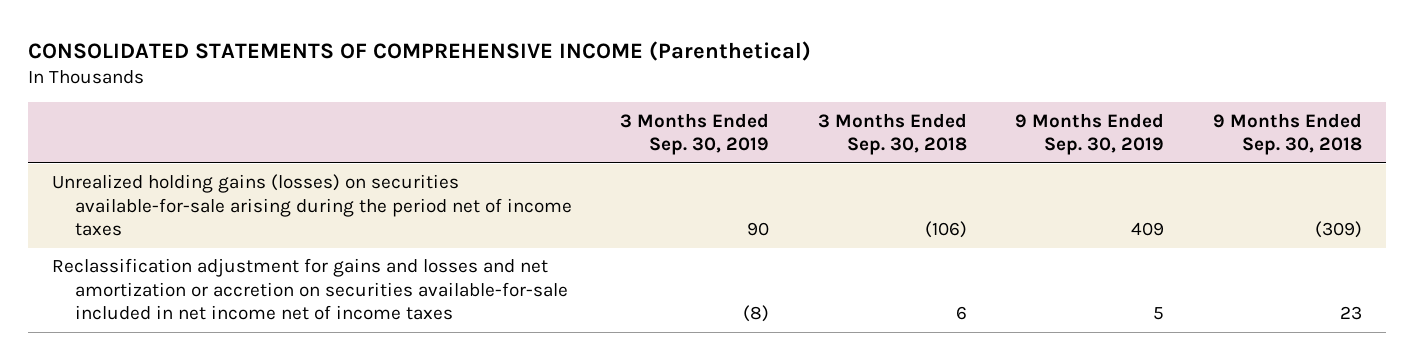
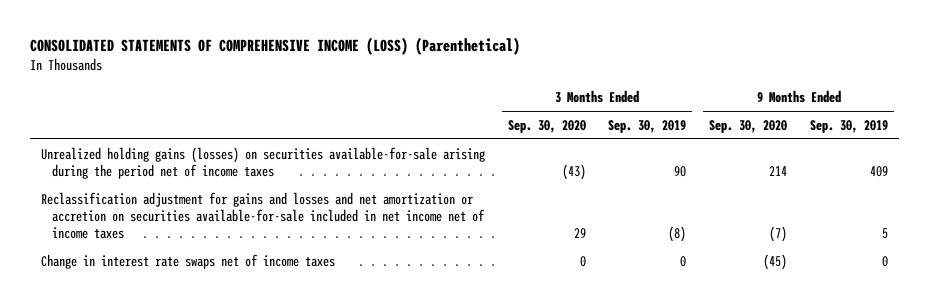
[28,40,812,61] CONSOLIDATED STATEMENTS OF COMPREHENSIVE INCOME (Parenthetical) -> [29,37,520,56] CONSOLIDATED STATEMENTS OF COMPREHENSIVE INCOME (LOSS) (Parenthetical)
[817,112,967,156] 3 Months Ended Sep. 30, 2018 -> none
[1212,112,1362,156] 9 Months Ended Sep. 30, 2018 -> none
none -> [507,119,586,133] Sep. 30, 2020
none -> [709,119,788,133] Sep. 30, 2020
none -> [40,253,335,269] Change in interest rate swaps net of income taxes

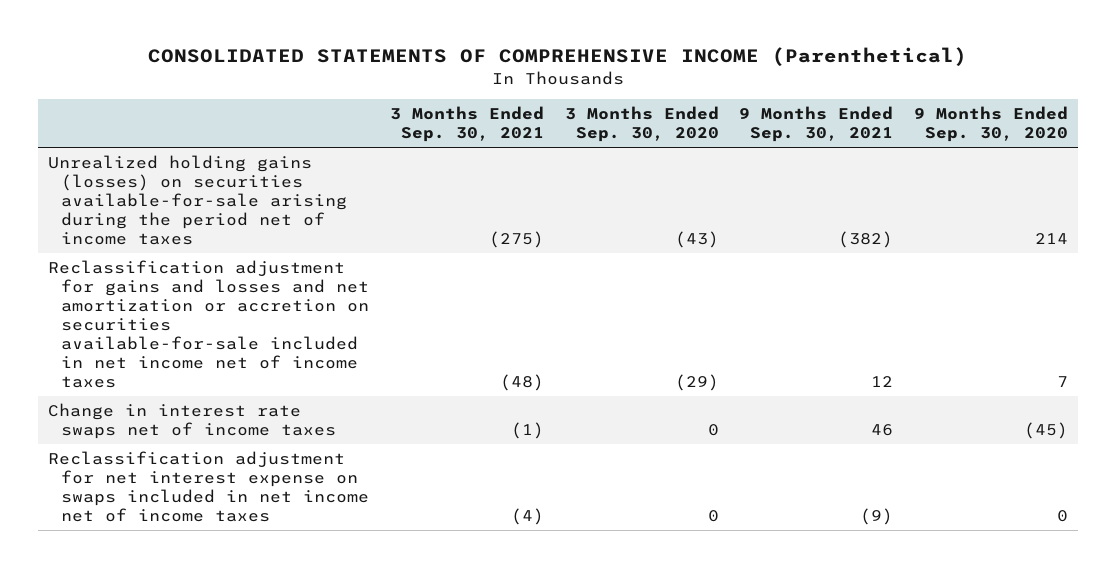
[29,37,520,56] CONSOLIDATED STATEMENTS OF COMPREHENSIVE INCOME (LOSS) (Parenthetical) -> [147,47,967,67] CONSOLIDATED STATEMENTS OF COMPREHENSIVE INCOME (Parenthetical)
[608,119,687,133] Sep. 30, 2019 -> none
[809,119,888,133] Sep. 30, 2019 -> none
none -> [389,106,544,143] 3 Months Ended Sep. 30, 2021
none -> [739,106,894,143] 9 Months Ended Sep. 30, 2021
[573,228,586,239] 29 -> [674,374,719,392] (29)
[769,226,788,243] (7) -> [1056,376,1068,388] 7
none -> [48,450,370,523] Reclassification adjustment for net interest expense on swaps included in net income net of income taxes

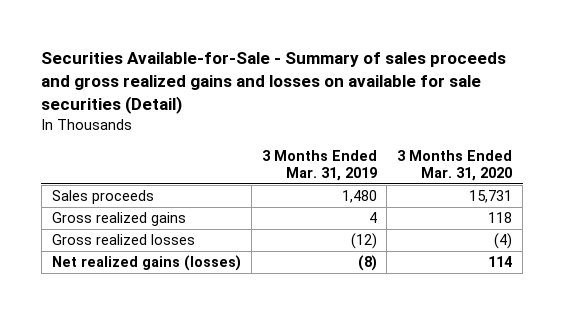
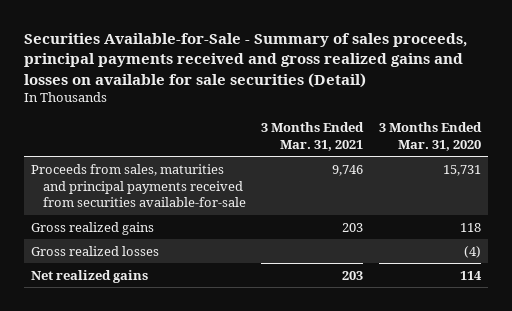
[41,52,507,114] Securities Available-for-Sale - Summary of sales proceeds and gross realized gains and losses on available for sale securities (Detail) -> [23,33,467,88] Securities Available-for-Sale - Summary of sales proceeds, principal payments received and gross realized gains and losses on available for sale securities (Detail)
[261,149,377,182] 3 Months Ended Mar. 31, 2019 -> none
none -> [261,122,365,151] 3 Months Ended Mar. 31, 2021
[51,190,154,205] Sales proceeds -> [31,163,246,208] Proceeds from sales, maturities and principal payments received from securities available-for-sale
[51,255,241,272] Net realized gains (losses) -> [31,269,149,283] Net realized gains

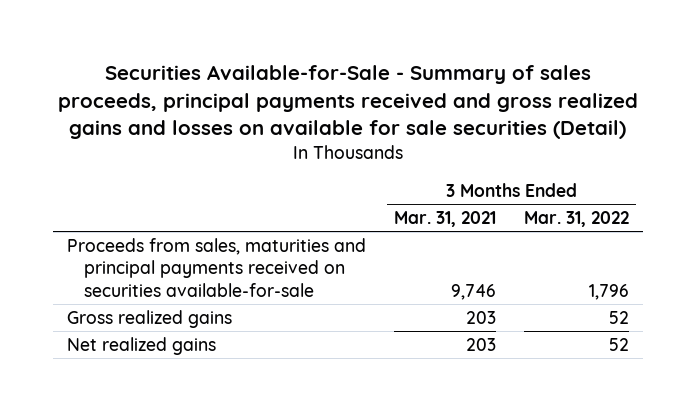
[378,122,482,151] 3 Months Ended Mar. 31, 2020 -> none
none -> [524,210,630,227] Mar. 31, 2022
[31,163,246,208] Proceeds from sales, maturities and principal payments received from securities available-for-sale -> [66,237,366,298] Proceeds from sales, maturities and principal payments received on securities available-for-sale
[31,245,160,256] Gross realized losses -> none

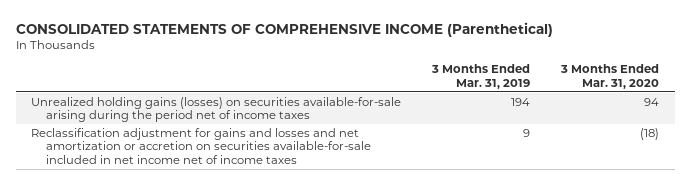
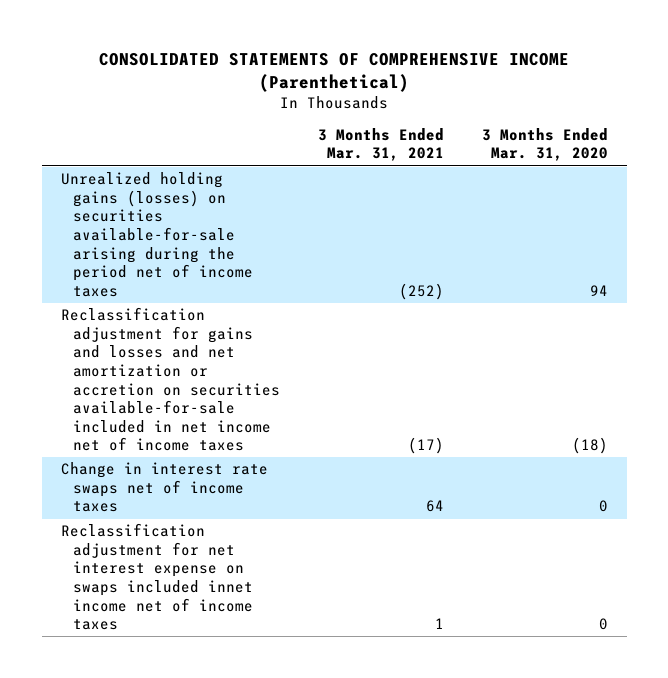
[431,64,531,90] 3 Months Ended Mar. 31, 2019 -> none
none -> [317,127,444,162] 3 Months Ended Mar. 31, 2021
none -> [60,462,268,513] Change in interest rate swaps net of income taxes
none -> [60,523,254,631] Reclassification adjustment for net interest expense on swaps included innet income net of income taxes

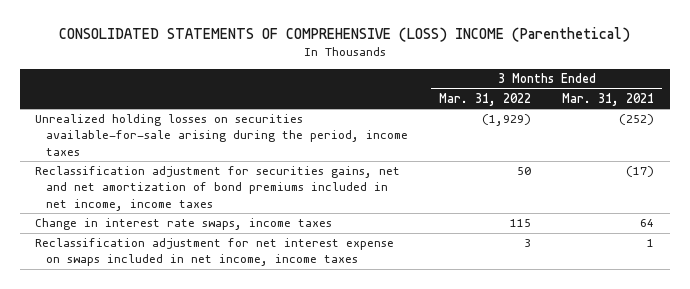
[99,52,570,92] CONSOLIDATED STATEMENTS OF COMPREHENSIVE INCOME (Parenthetical) -> [58,27,630,43] CONSOLIDATED STATEMENTS OF COMPREHENSIVE (LOSS) INCOME (Parenthetical)
[481,127,608,162] 3 Months Ended Mar. 31, 2020 -> none
none -> [439,92,532,106] Mar. 31, 2022
[60,172,254,297] Unrealized holding gains (losses) on securities available-for-sale arising during the period net of income taxes -> [35,114,409,156] Unrealized holding losses on securities available-for-sale arising during the period, income taxes
[60,307,281,452] Reclassification adjustment for gains and losses and net amortization or accretion on securities available-for-sale included in net income net of income taxes -> [35,166,401,211] Reclassification adjustment for securities gains, net and net amortization of bond premiums included in net income, income taxes
[60,462,268,513] Change in interest rate swaps net of income taxes -> [35,218,333,231] Change in interest rate swaps, income taxes
[60,523,254,631] Reclassification adjustment for net interest expense on swaps included innet income net of income taxes -> [35,238,395,267] Reclassification adjustment for net interest expense on swaps included in net income, income taxes

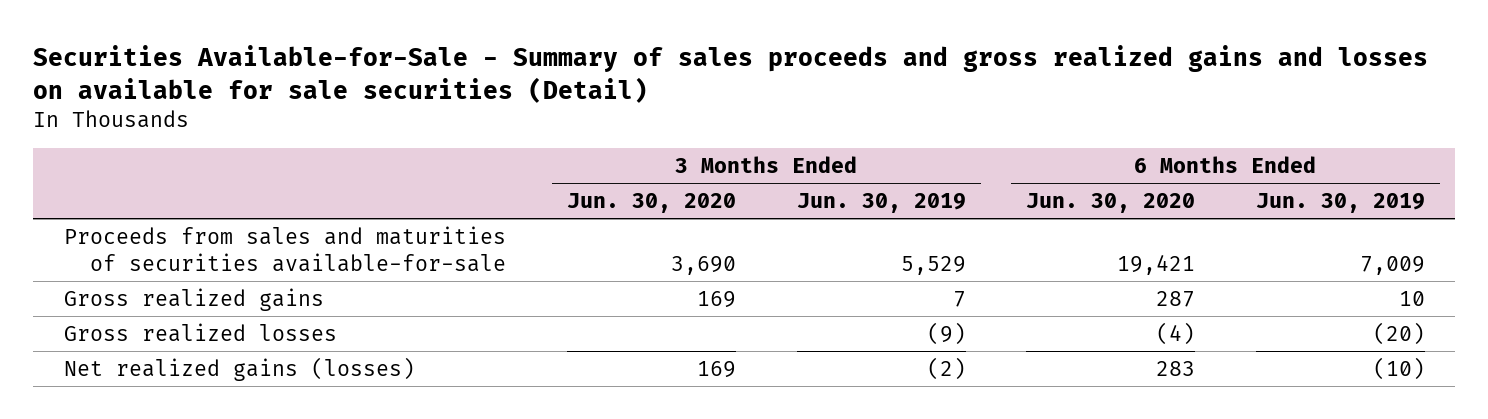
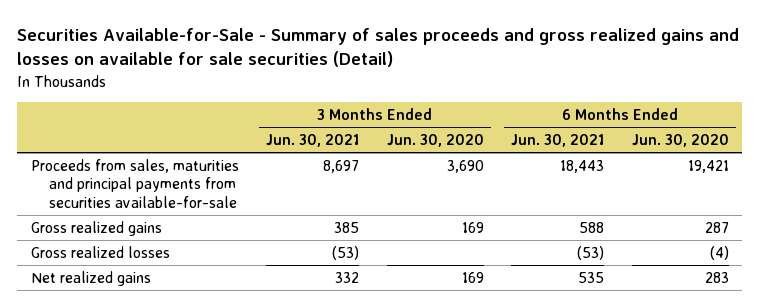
[796,193,966,214] Jun. 30, 2019 -> none
[1255,193,1425,214] Jun. 30, 2019 -> none
none -> [266,134,360,148] Jun. 30, 2021
none -> [511,134,605,148] Jun. 30, 2021
[63,225,507,273] Proceeds from sales and maturities of securities available-for-sale -> [30,158,239,208] Proceeds from sales, maturities and principal payments from securities available-for-sale
[63,356,415,381] Net realized gains (losses) -> [30,270,151,286] Net realized gains

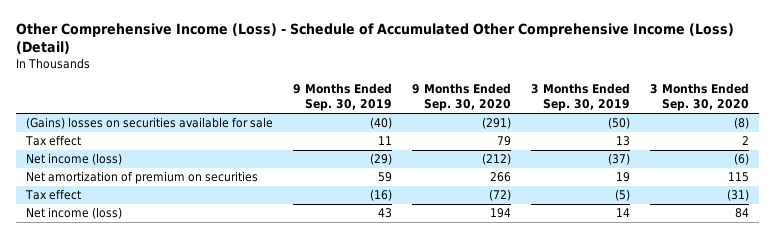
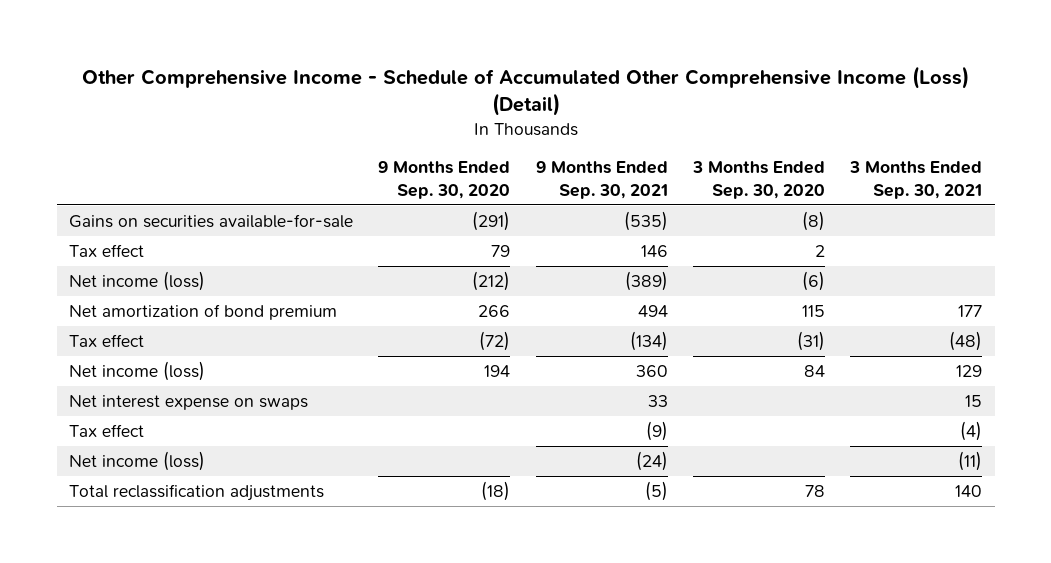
[15,22,734,55] Other Comprehensive Income (Loss) - Schedule of Accumulated Other Comprehensive Income (Loss) (Detail) -> [81,65,969,117] Other Comprehensive Income - Schedule of Accumulated Other Comprehensive Income (Loss) (Detail)
[292,83,392,112] 9 Months Ended Sep. 30, 2019 -> none
[530,83,630,112] 3 Months Ended Sep. 30, 2019 -> none
none -> [535,161,668,199] 9 Months Ended Sep. 30, 2021
none -> [848,161,982,199] 3 Months Ended Sep. 30, 2021
[25,117,273,130] (Gains) losses on securities available for sale -> [69,213,354,228] Gains on securities available-for-sale
[25,171,258,185] Net amortization of premium on securities -> [69,303,338,320] Net amortization of bond premium
none -> [69,394,309,410] Net interest expense on swaps
none -> [69,423,145,437] Tax effect
none -> [69,450,206,471] Net income (loss)
none -> [69,483,325,501] Total reclassification adjustments

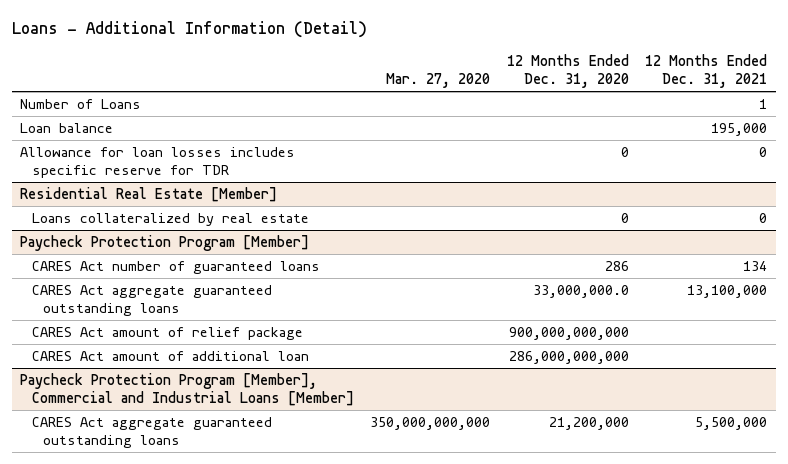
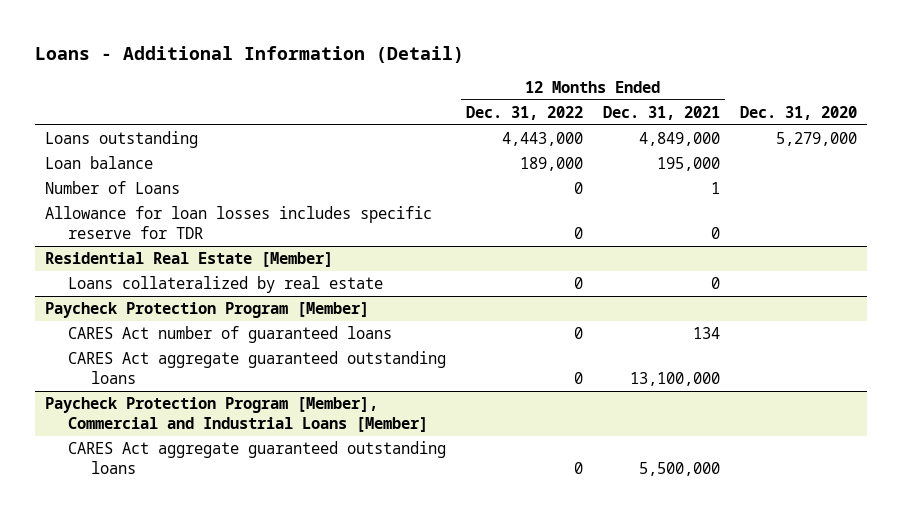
[386,72,491,88] Mar. 27, 2020 -> none
[506,53,629,88] 12 Months Ended Dec. 31, 2020 -> none
none -> [466,105,584,120] Dec. 31, 2022
none -> [740,105,858,120] Dec. 31, 2020
none -> [45,131,199,149] Loans outstanding
[20,99,142,110] Number of Loans -> [45,181,181,195] Number of Loans
[31,327,303,341] CARES Act amount of relief package -> none
[31,351,309,362] CARES Act amount of additional loan -> none

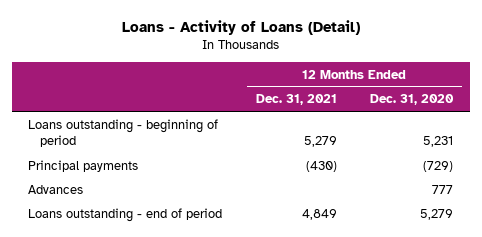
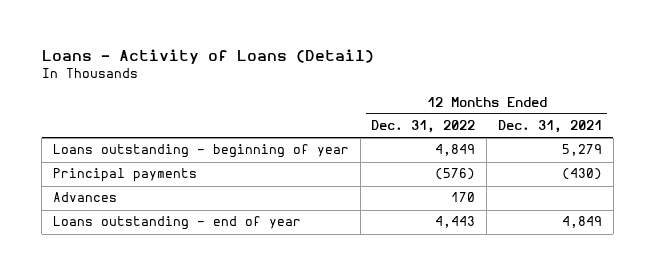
[370,94,455,106] Dec. 31, 2020 -> none
none -> [371,120,476,134] Dec. 31, 2022
[28,118,219,148] Loans outstanding - beginning of period -> [52,144,349,159] Loans outstanding - beginning of year
[28,207,223,222] Loans outstanding - end of period -> [52,216,301,231] Loans outstanding - end of year

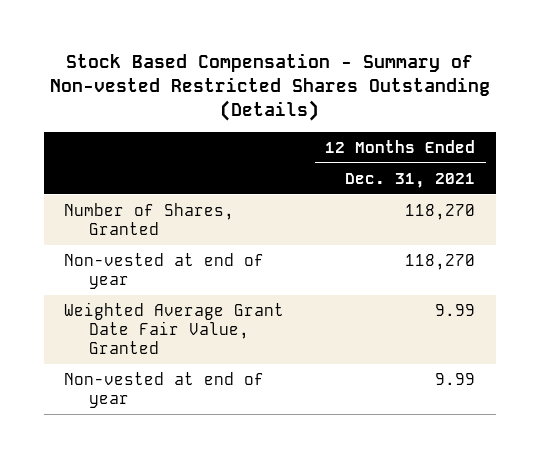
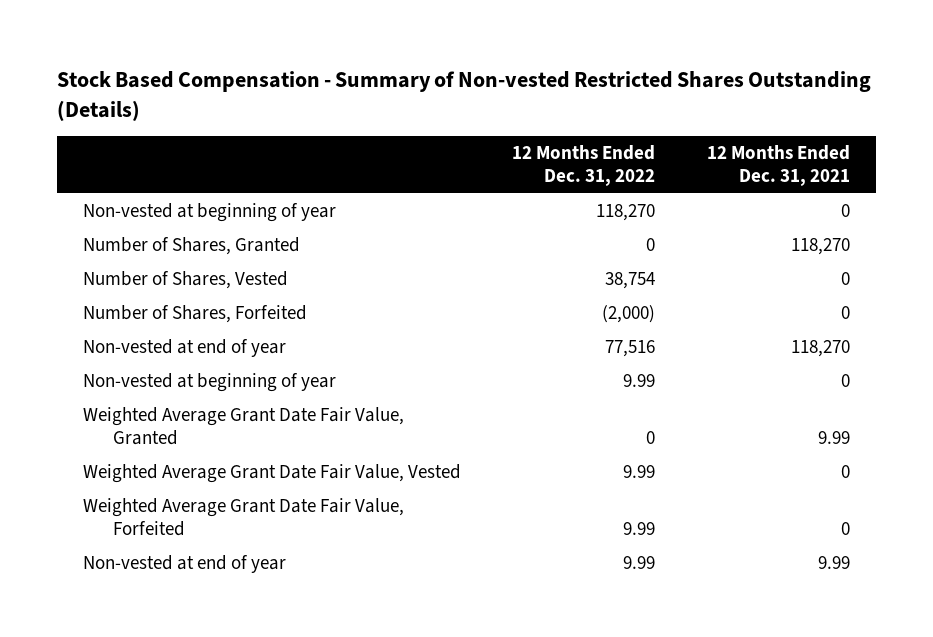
none -> [512,145,656,187] 12 Months Ended Dec. 31, 2022
none -> [82,203,336,223] Non-vested at beginning of year
none -> [82,271,288,290] Number of Shares, Vested
none -> [82,305,307,324] Number of Shares, Forfeited
none -> [82,373,336,393] Non-vested at beginning of year
none -> [82,464,461,484] Weighted Average Grant Date Fair Value, Vested
none -> [82,498,404,537] Weighted Average Grant Date Fair Value, Forfeited

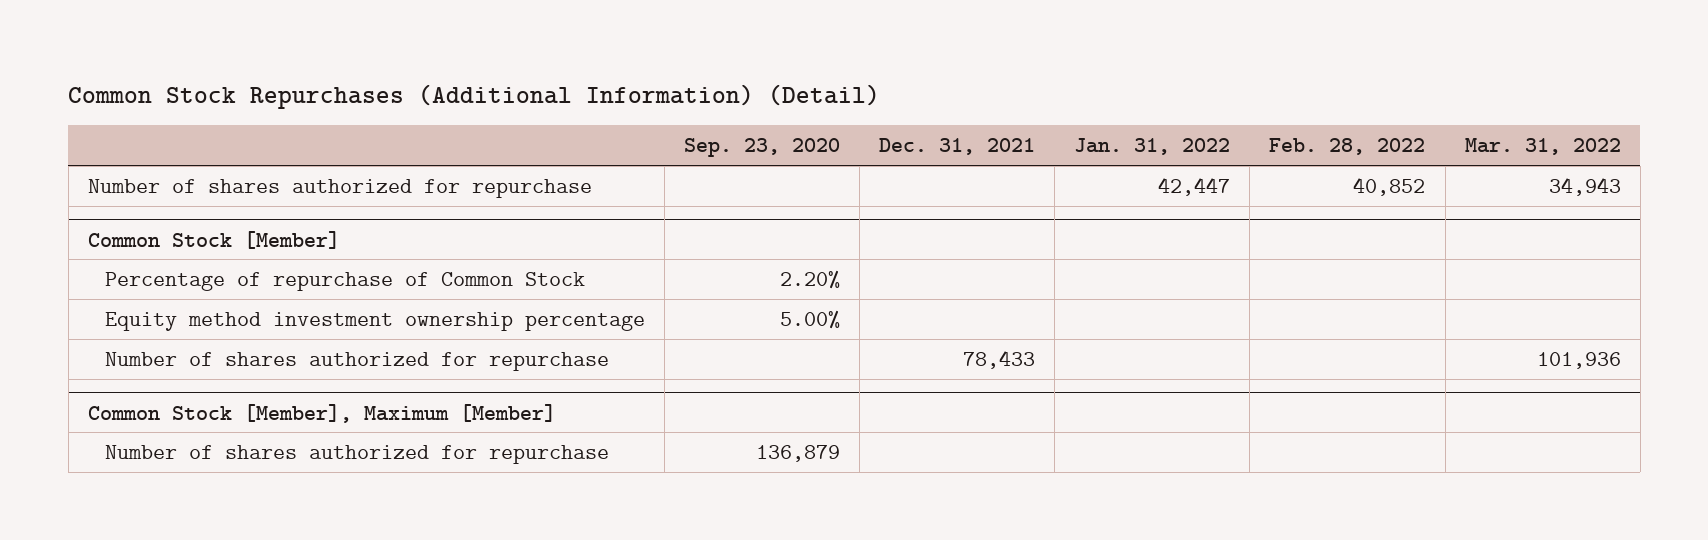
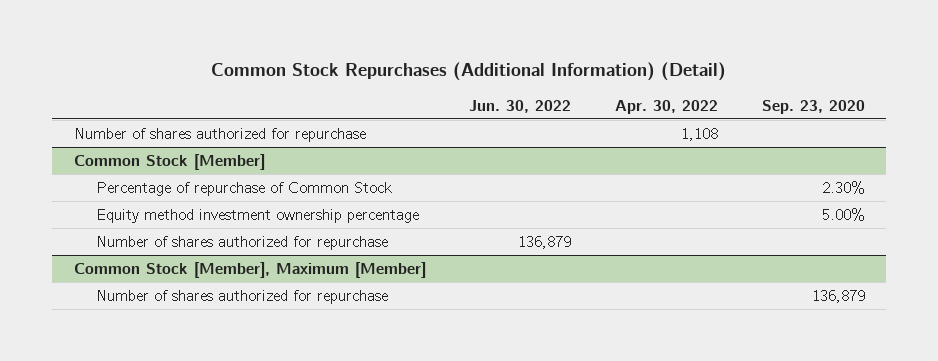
[879,138,1036,156] Dec. 31, 2021 -> none
[1074,138,1231,156] Jan. 31, 2022 -> none
[1269,138,1426,156] Feb. 28, 2022 -> none
[1464,138,1621,156] Mar. 31, 2022 -> none
none -> [469,99,572,113] Jun. 30, 2022
none -> [614,99,718,114] Apr. 30, 2022
[780,269,841,289] 2.20% -> [821,180,865,194] 2.30%

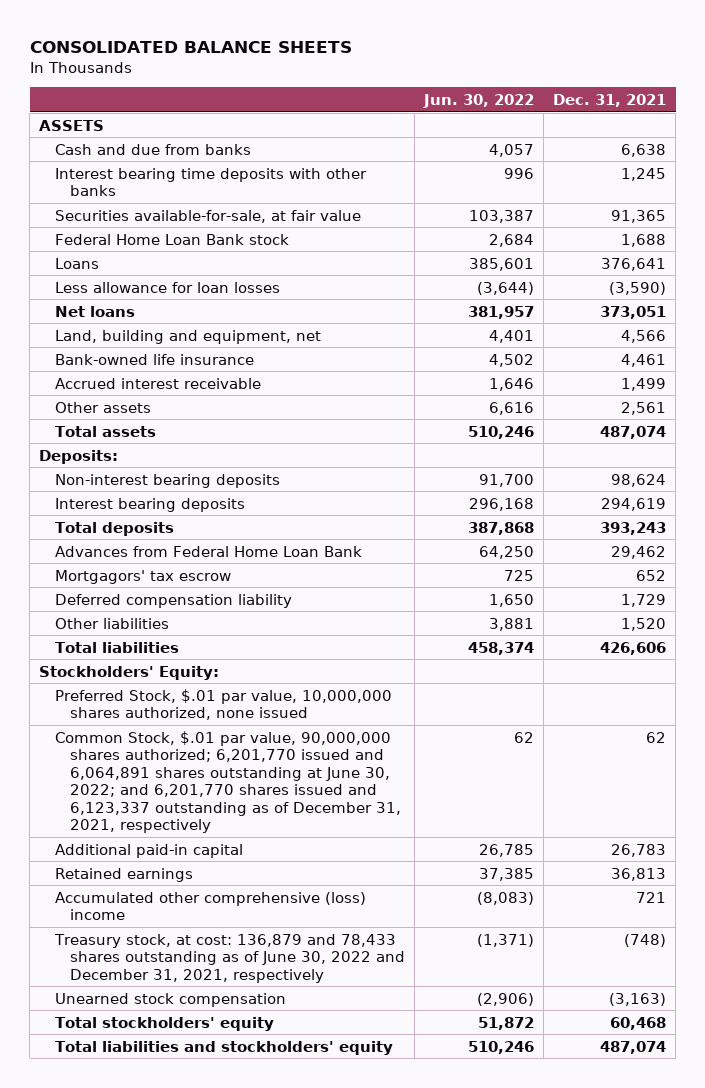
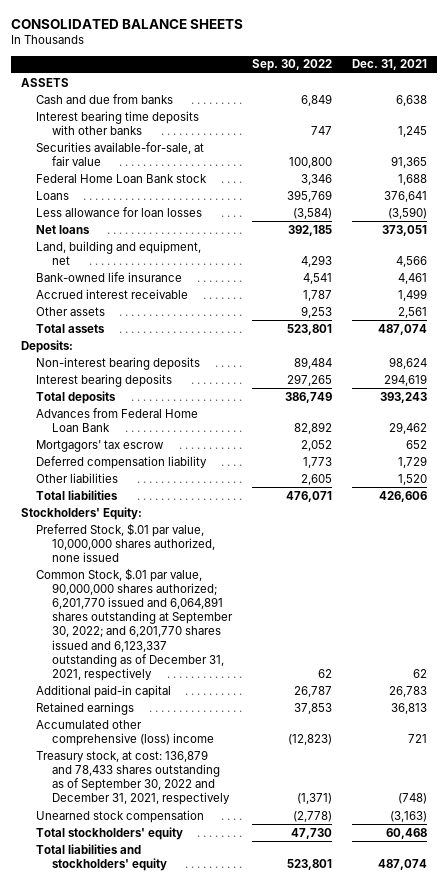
[422,93,534,108] Jun. 30, 2022 -> none
none -> [251,59,332,72] Sep. 30, 2022
[54,730,401,834] Common Stock, $.01 par value, 90,000,000 shares authorized; 6,201,770 issued and 6,064,891 shares outstanding at June 30, 2022; and 6,201,770 shares issued and 6,123,337 outstanding as of December 31, 2021, respectively -> [36,567,233,681] Common Stock, $.01 par value, 90,000,000 shares authorized; 6,201,770 issued and 6,064,891 shares outstanding at September 30, 2022; and 6,201,770 shares issued and 6,123,337 outstanding as of December 31, 2021, respectively
[53,933,405,983] Treasury stock, at cost: 136,879 and 78,433 shares outstanding as of June 30, 2022 and December 31, 2021, respectively -> [36,749,230,806] Treasury stock, at cost: 136,879 and 78,433 shares outstanding as of September 30, 2022 and December 31, 2021, respectively

